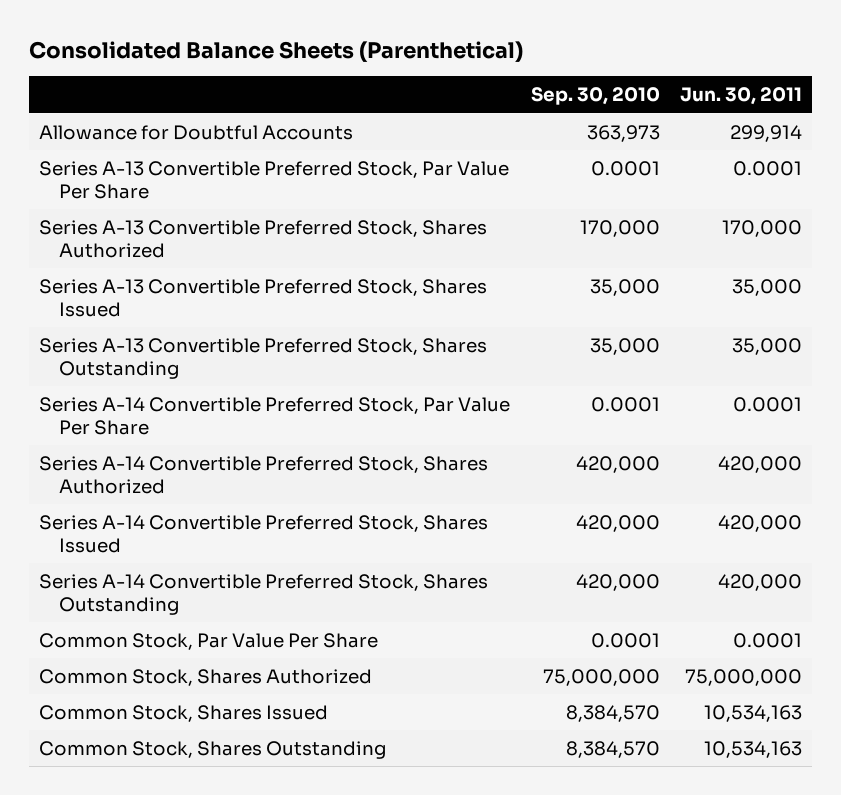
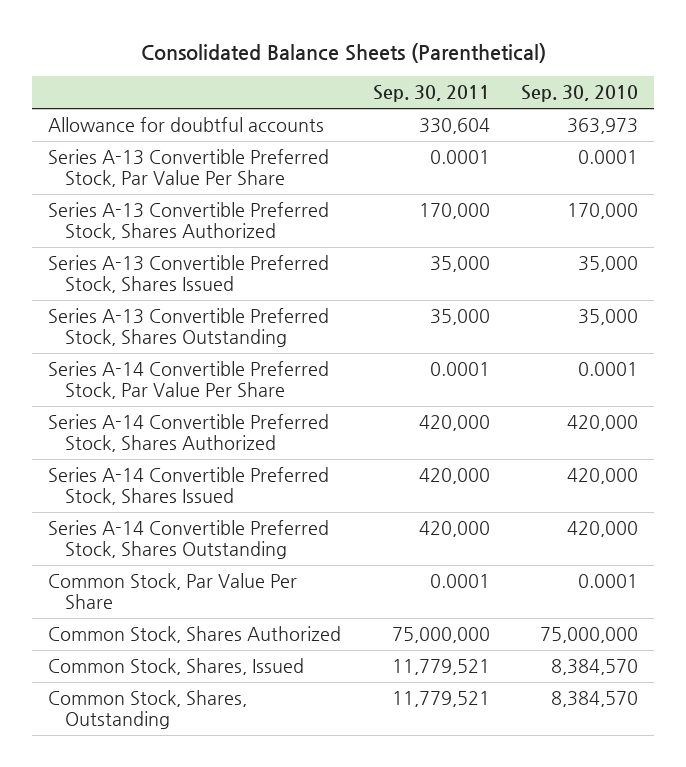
[680,87,803,106] Jun. 30, 2011 -> none
none -> [372,85,490,103] Sep. 30, 2011
[38,124,353,140] Allowance for Doubtful Accounts -> [47,116,324,132] Allowance for doubtful accounts
[38,704,328,722] Common Stock, Shares Issued -> [47,657,304,675] Common Stock, Shares, Issued
[38,740,386,759] Common Stock, Shares Outstanding -> [47,689,247,730] Common Stock, Shares, Outstanding

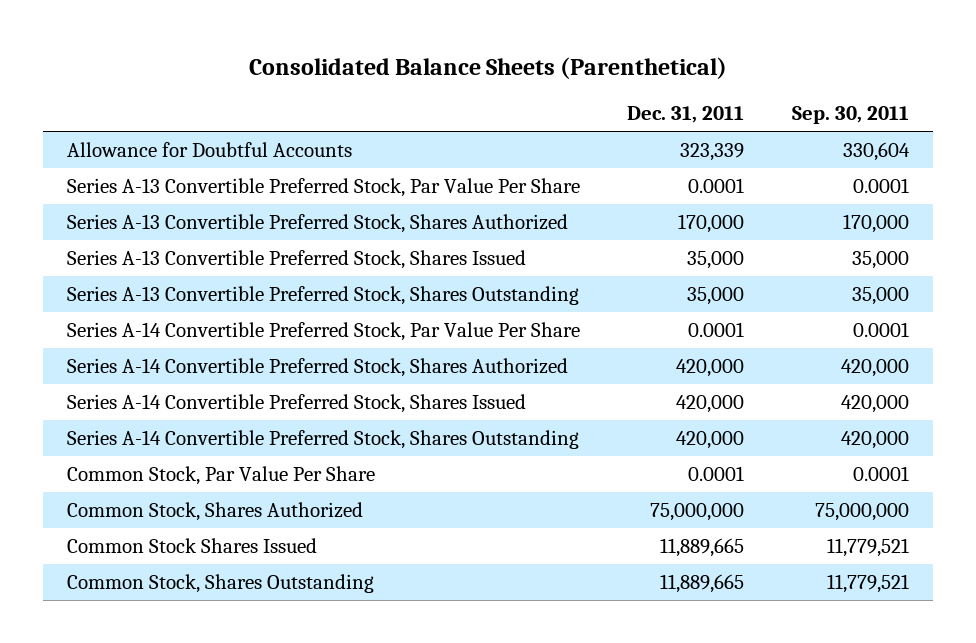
[521,85,639,103] Sep. 30, 2010 -> none
none -> [627,106,745,124] Dec. 31, 2011
[47,116,324,132] Allowance for doubtful accounts -> [66,142,352,158] Allowance for Doubtful Accounts
[47,657,304,675] Common Stock, Shares, Issued -> [66,538,317,554] Common Stock Shares Issued
[47,689,247,730] Common Stock, Shares, Outstanding -> [66,574,374,594] Common Stock, Shares Outstanding

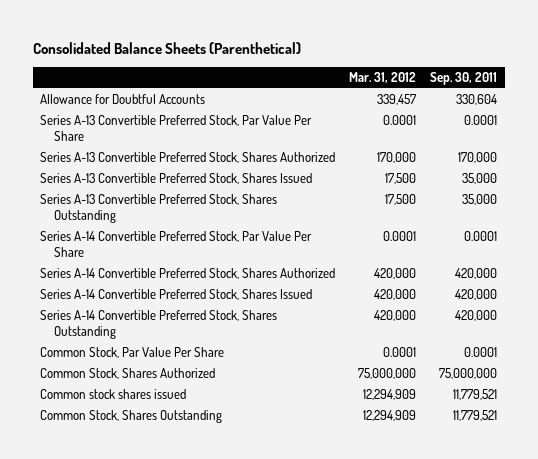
[627,106,745,124] Dec. 31, 2011 -> none
none -> [349,72,417,84] Mar. 31, 2012
[66,538,317,554] Common Stock Shares Issued -> [40,389,187,400] Common stock shares issued

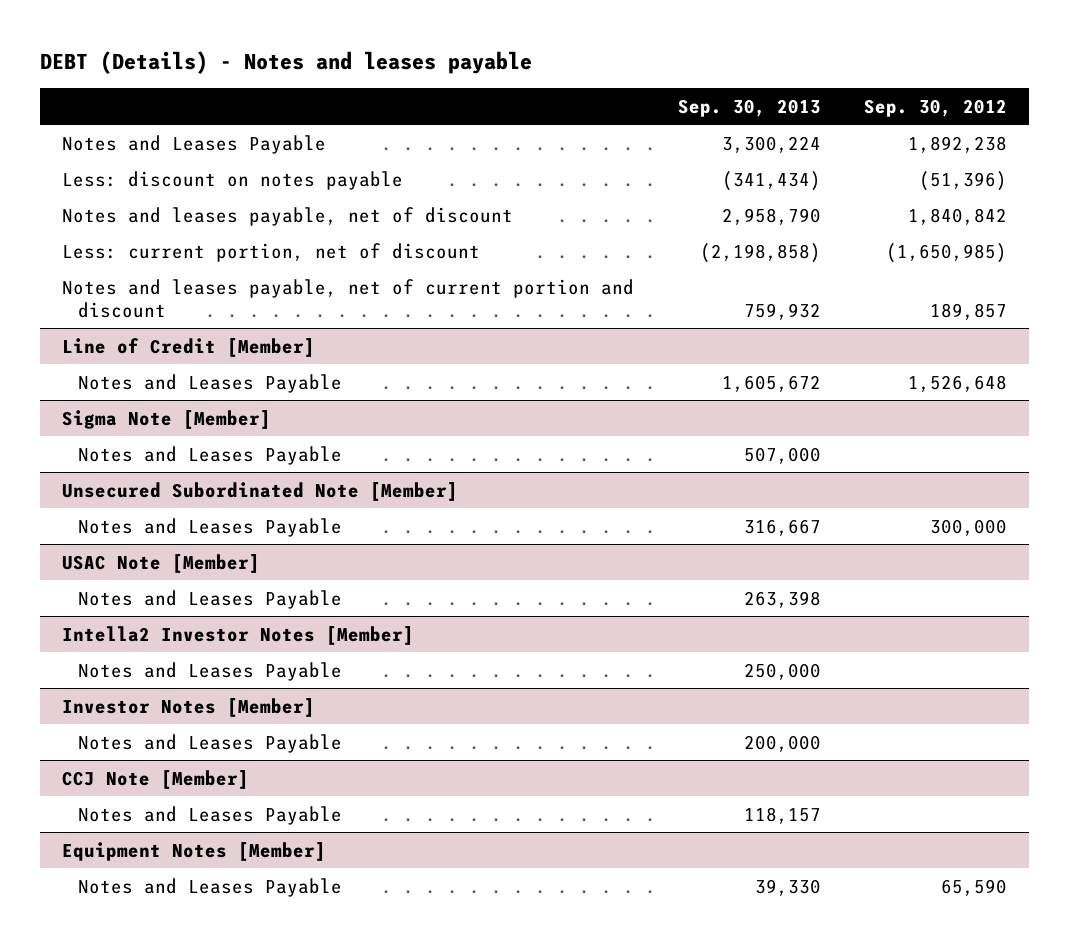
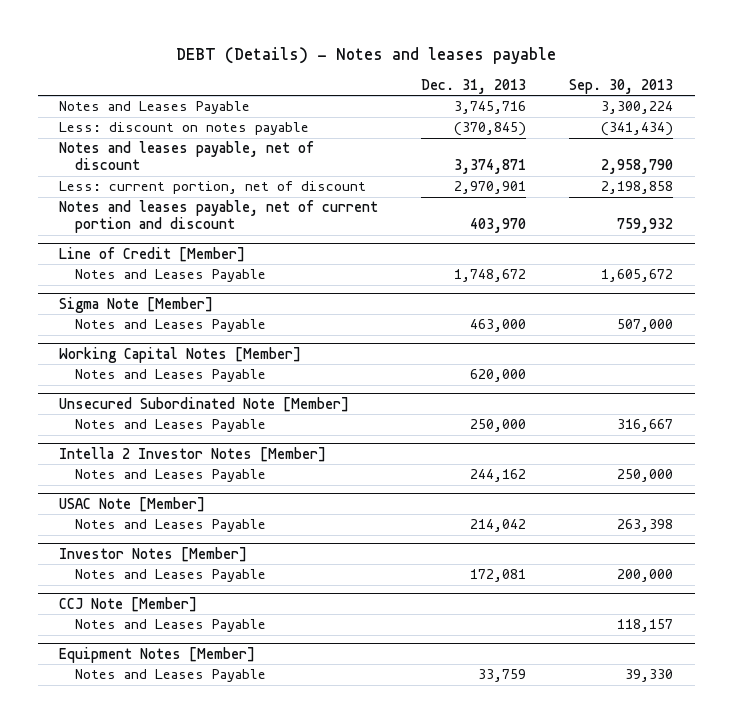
[864,98,1008,117] Sep. 30, 2012 -> none
none -> [421,78,527,94] Dec. 31, 2013
[699,242,821,263] (2,198,858) -> [601,181,674,195] 2,198,858
none -> [59,346,302,363] Working Capital Notes [Member]
none -> [75,369,267,383] Notes and Leases Payable
none -> [59,446,327,462] Intella 2 Investor Notes [Member]
none -> [75,469,267,483] Notes and Leases Payable
[62,625,415,645] Intella2 Investor Notes [Member] -> none
[78,661,343,681] Notes and Leases Payable -> none

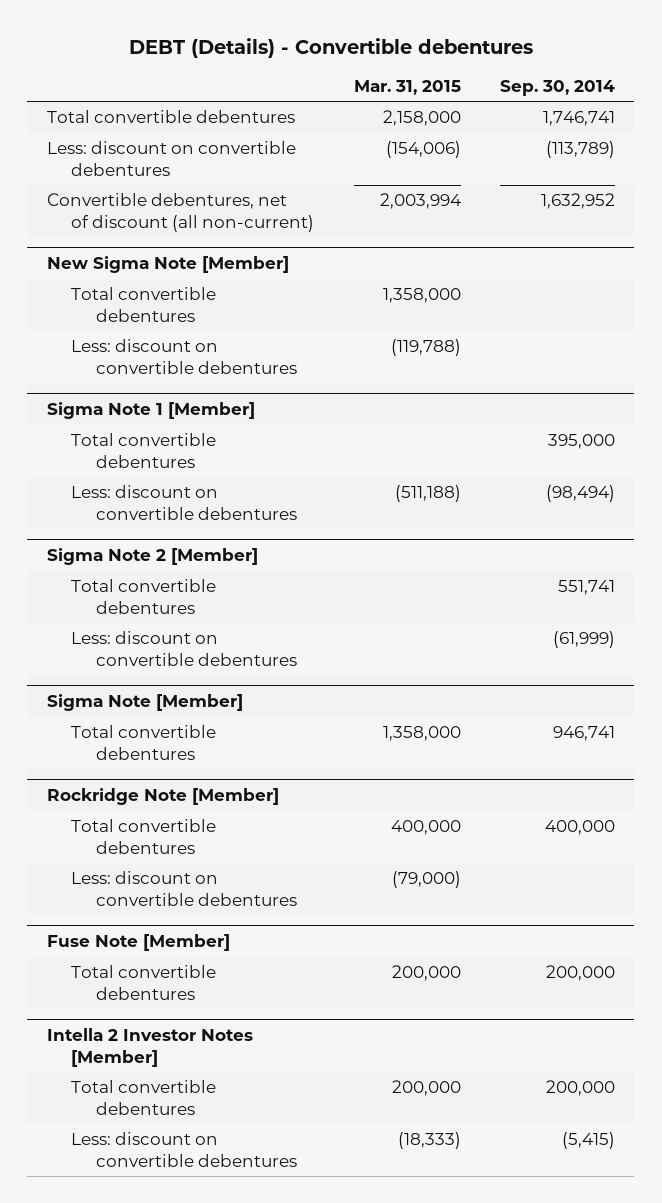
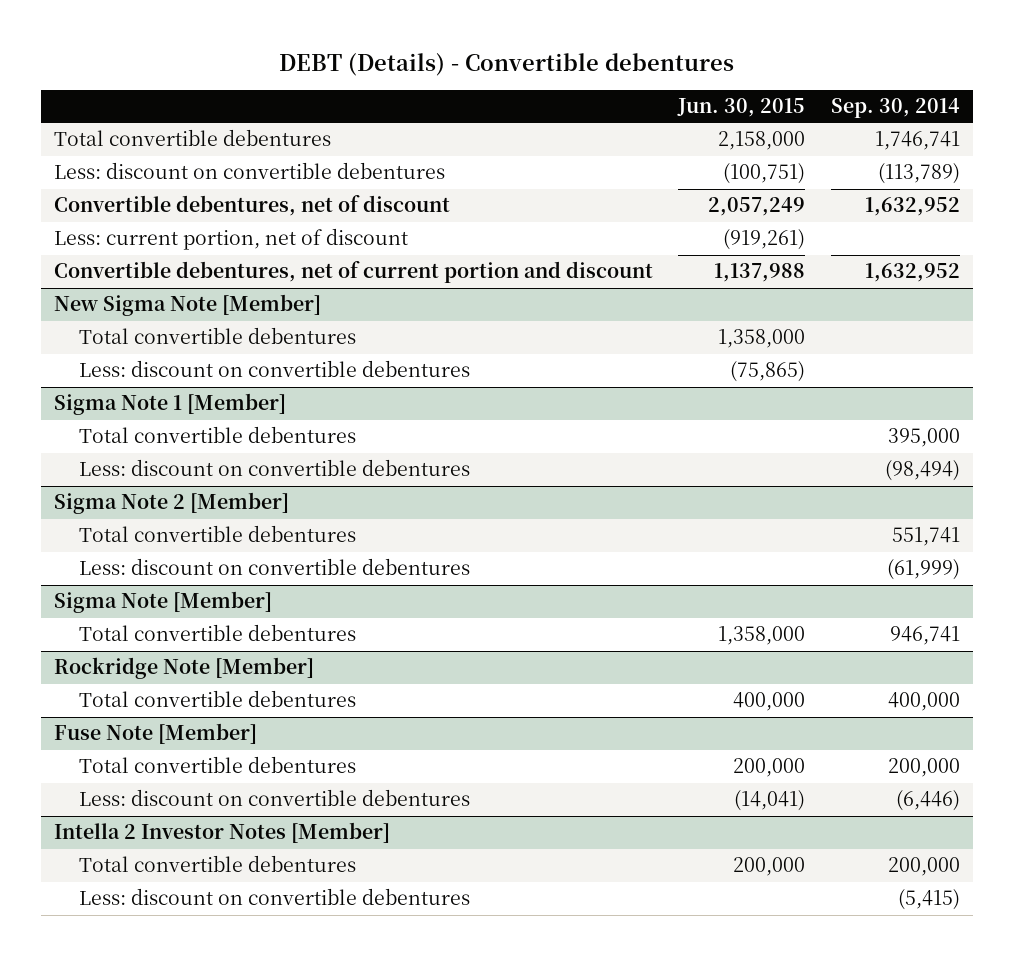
[353,79,461,95] Mar. 31, 2015 -> none
none -> [677,98,806,118] Jun. 30, 2015
[46,193,315,233] Convertible debentures, net of discount (all non-current) -> [53,195,450,217] Convertible debentures, net of discount
none -> [53,228,408,251] Less: current portion, net of discount
none -> [53,261,653,284] Convertible debentures, net of current portion and discount
[71,871,298,907] Less: discount on convertible debentures -> none
none -> [78,789,470,807] Less: discount on convertible debentures

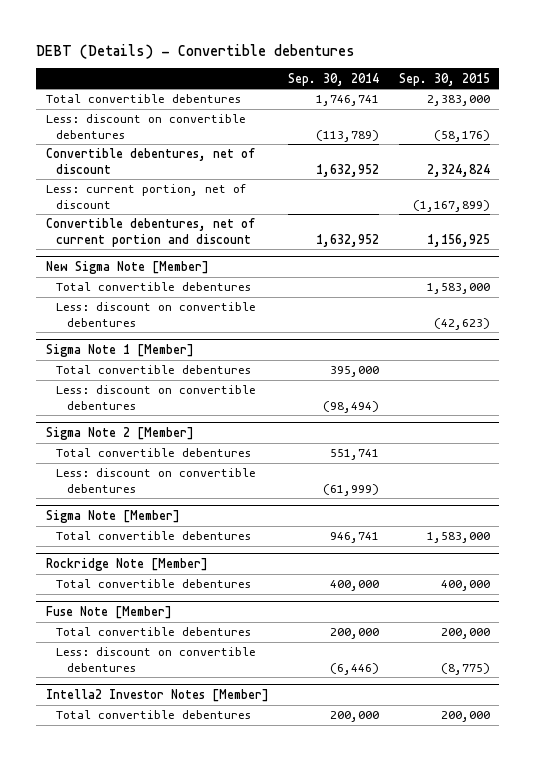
[677,98,806,118] Jun. 30, 2015 -> none
none -> [398,72,490,86] Sep. 30, 2015
[53,822,390,844] Intella 2 Investor Notes [Member] -> [45,689,269,703] Intella2 Investor Notes [Member]
[78,888,470,906] Less: discount on convertible debentures -> none

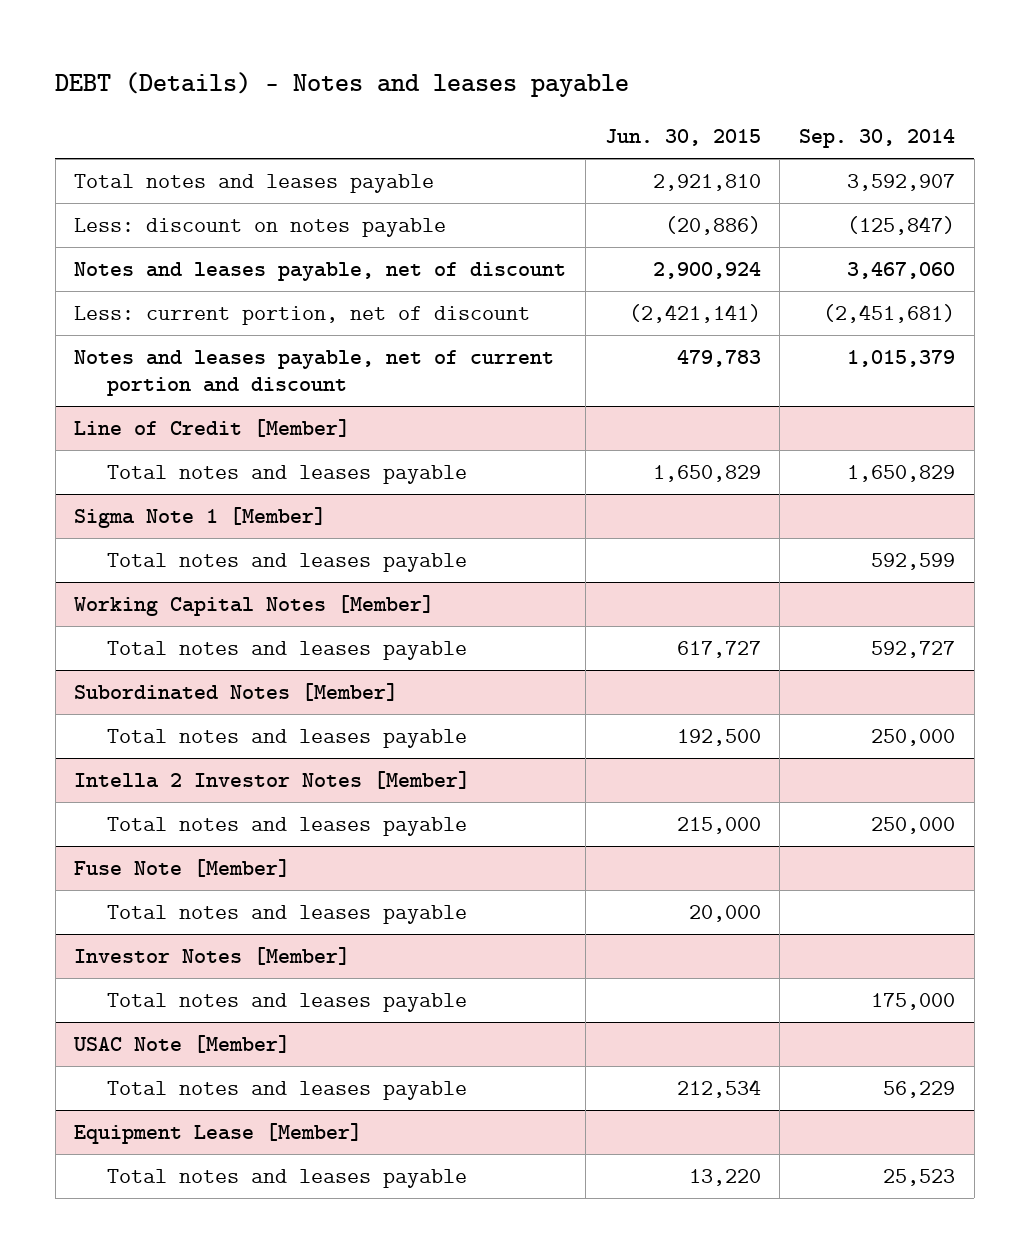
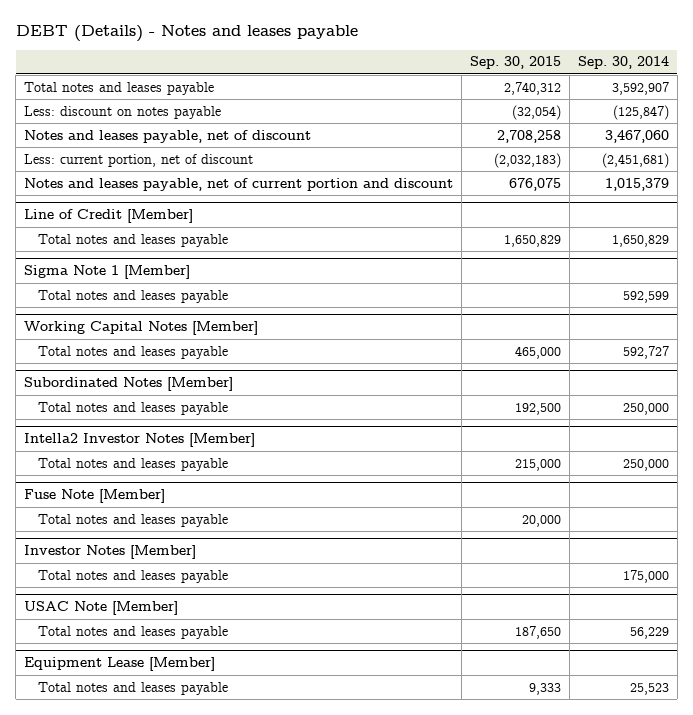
[604,129,761,147] Jun. 30, 2015 -> none
none -> [469,56,561,70] Sep. 30, 2015
[74,771,471,790] Intella 2 Investor Notes [Member] -> [24,433,256,448] Intella2 Investor Notes [Member]

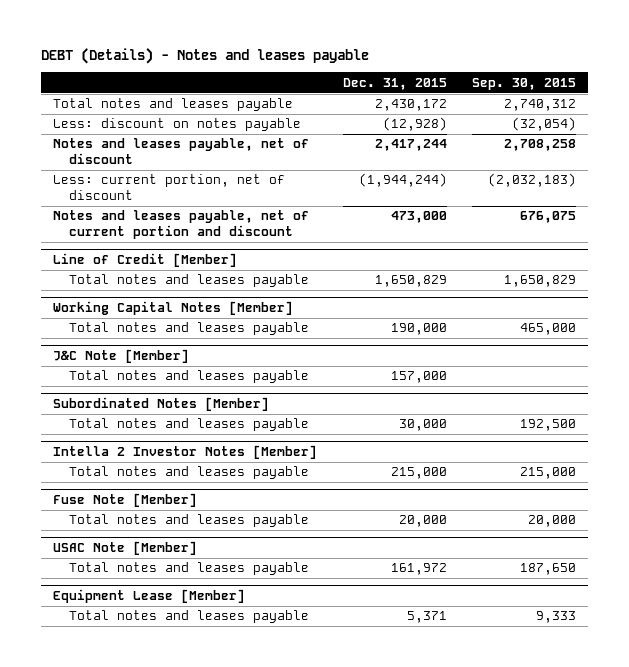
[577,56,669,70] Sep. 30, 2014 -> none
none -> [342,77,447,90] Dec. 31, 2015
[24,265,191,280] Sigma Note 1 [Member] -> none
[37,289,228,303] Total notes and leases payable -> none
none -> [53,349,190,364] J&C Note [Member]
none -> [69,370,310,384] Total notes and leases payable
[24,433,256,448] Intella2 Investor Notes [Member] -> [53,445,318,460] Intella 2 Investor Notes [Member]
[24,545,197,560] Investor Notes [Member] -> none
[37,569,228,583] Total notes and leases payable -> none

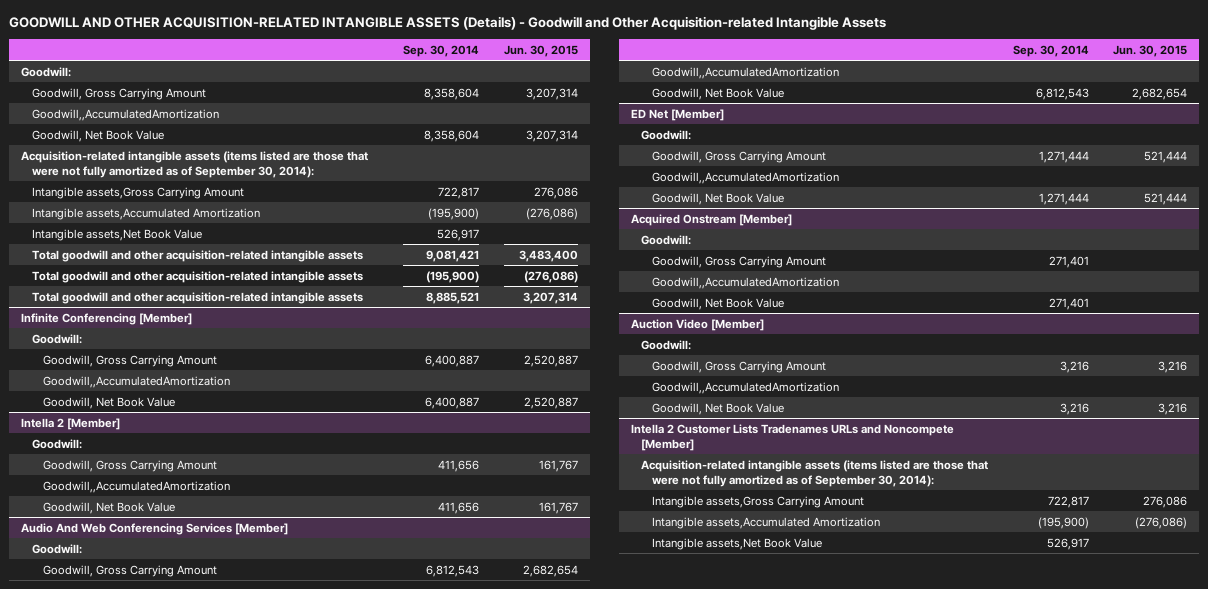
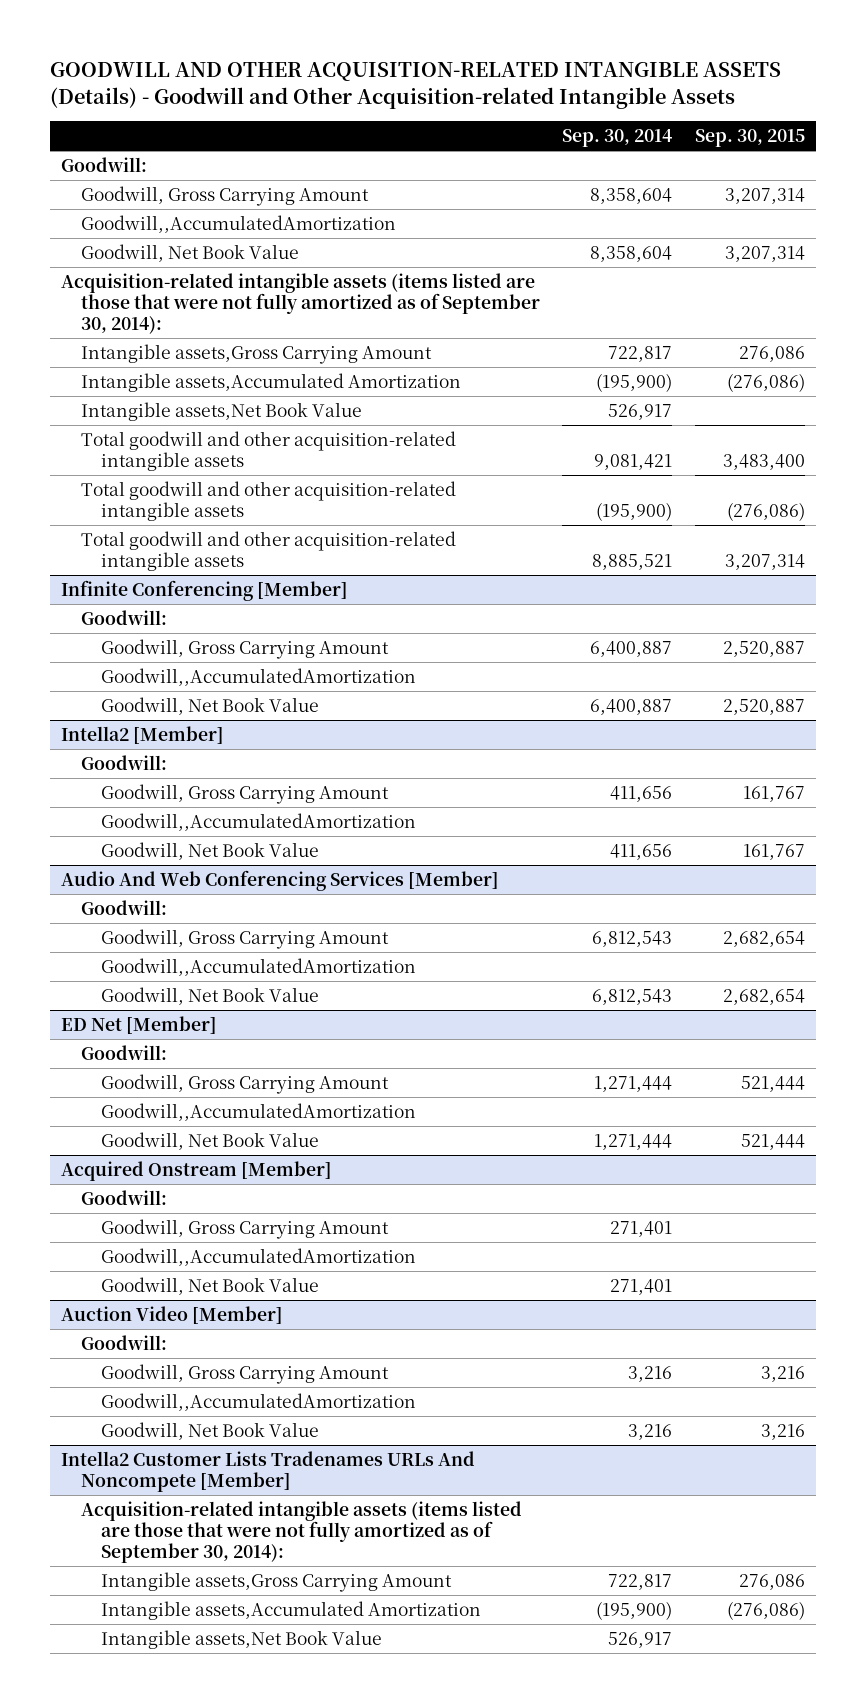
[503,44,578,57] Jun. 30, 2015 -> none
none -> [694,129,805,148] Sep. 30, 2015
[21,417,121,430] Intella 2 [Member] -> [61,725,225,744] Intella2 [Member]
[630,423,954,451] Intella 2 Customer Lists Tradenames URLs and Noncompete [Member] -> [61,1450,476,1493] Intella2 Customer Lists Tradenames URLs And Noncompete [Member]

